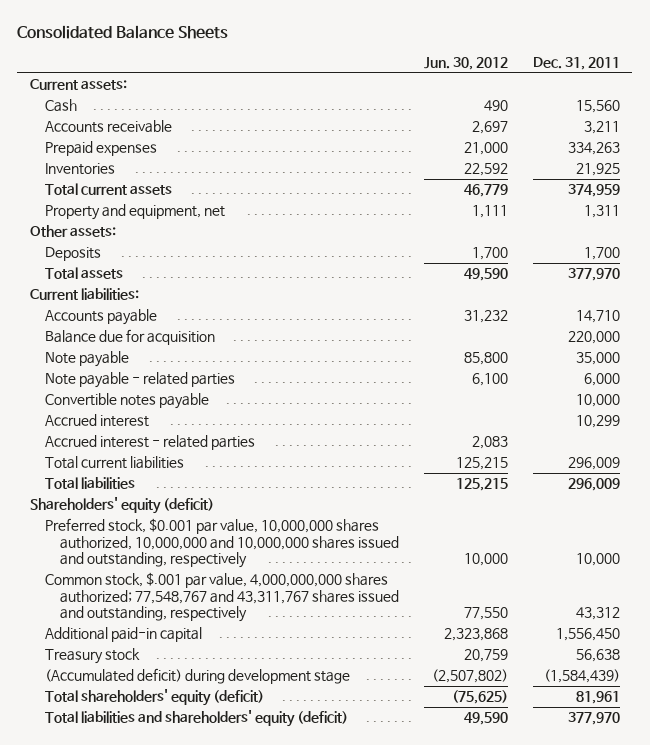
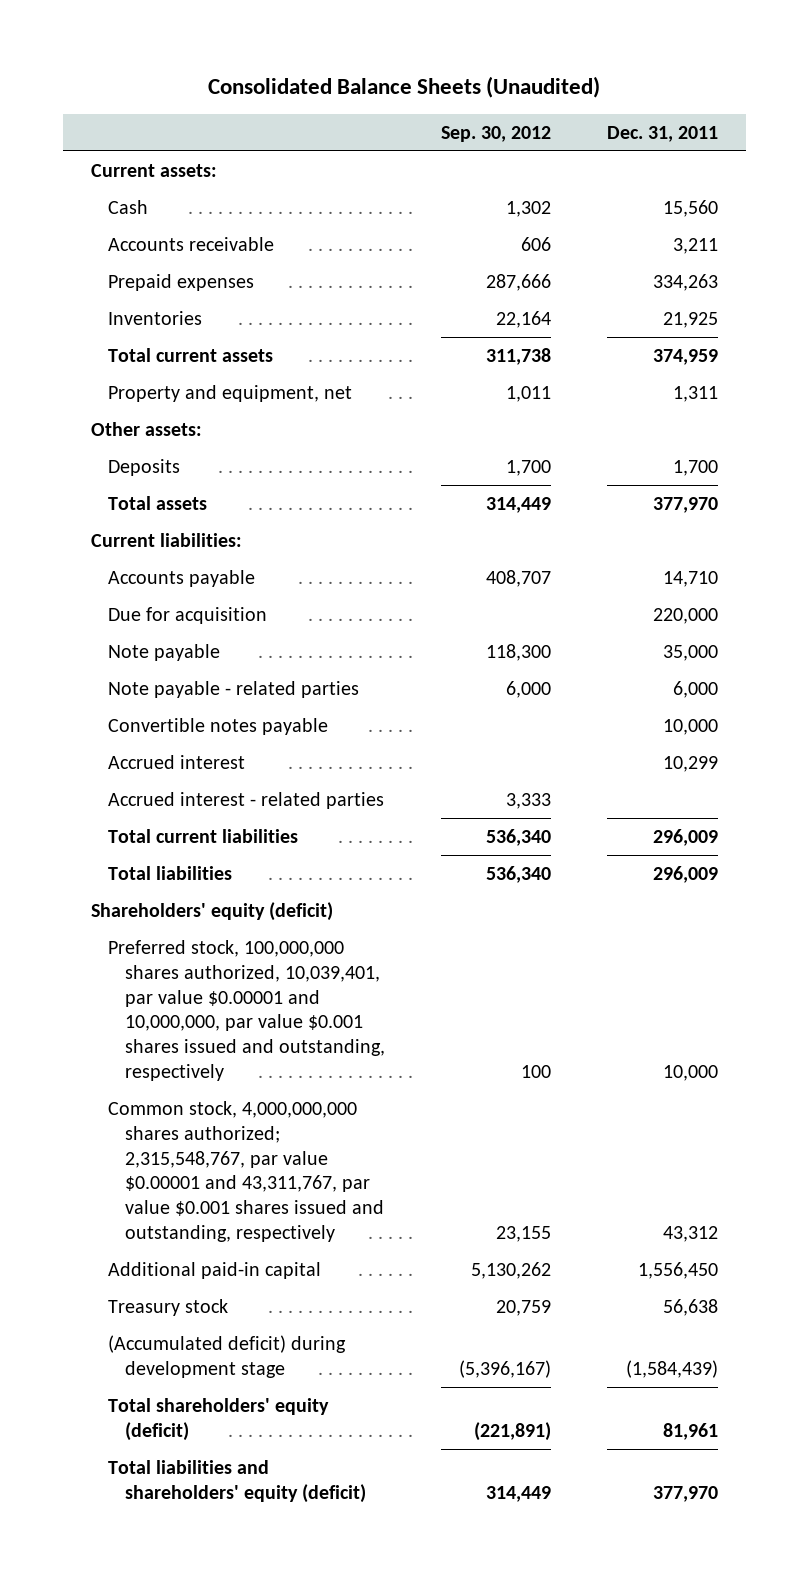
[17,25,229,40] Consolidated Balance Sheets -> [208,75,601,98] Consolidated Balance Sheets (Unaudited)
[424,56,509,70] Jun. 30, 2012 -> none
none -> [440,125,551,142] Sep. 30, 2012
[45,329,216,346] Balance due for acquisition -> [107,606,267,624] Due for acquisition
[45,518,400,569] Preferred stock, $0.001 par value, 10,000,000 shares authorized, 10,000,000 and 10,000,000 shares issued and outstanding, respectively -> [107,939,385,1081] Preferred stock, 100,000,000 shares authorized, 10,039,401, par value $0.00001 and 10,000,000, par value $0.001 shares issued and outstanding, respectively
[45,572,400,623] Common stock, $.001 par value, 4,000,000,000 shares authorized; 77,548,767 and 43,311,767 shares issued and outstanding, respectively -> [107,1100,384,1242] Common stock, 4,000,000,000 shares authorized; 2,315,548,767, par value $0.00001 and 43,311,767, par value $0.001 shares issued and outstanding, respectively

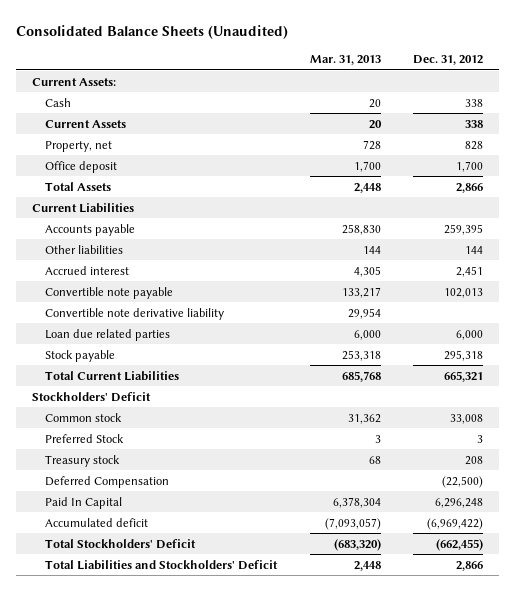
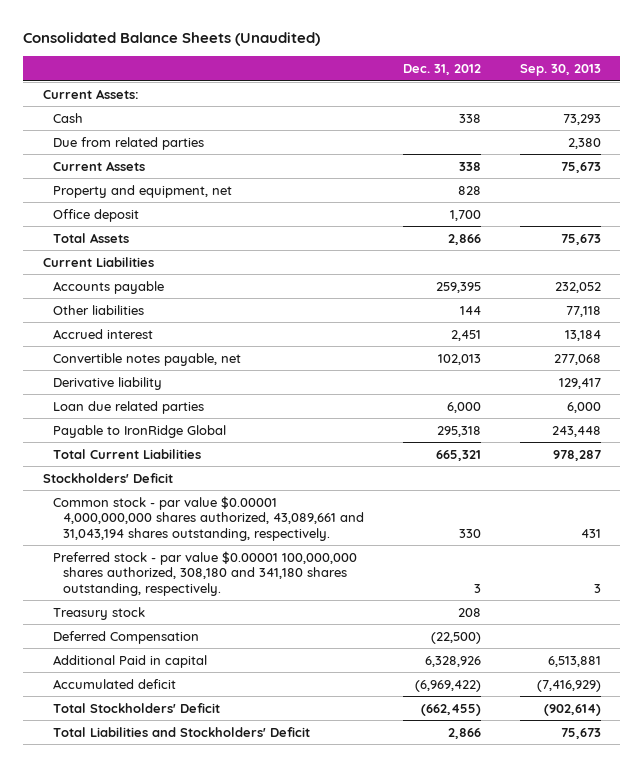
[309,55,381,66] Mar. 31, 2013 -> none
none -> [519,64,601,77] Sep. 30, 2013
none -> [52,136,204,150] Due from related parties
[45,140,113,152] Property, net -> [52,184,232,198] Property and equipment, net
[45,286,174,299] Convertible note payable -> [52,352,241,366] Convertible notes payable, net
[45,307,225,320] Convertible note derivative liability -> [52,376,162,390] Derivative liability
[45,349,116,362] Stock payable -> [52,424,226,438] Payable to IronRidge Global
[45,412,123,422] Common stock -> none
none -> [52,495,365,541] Common stock - par value $0.00001 4,000,000,000 shares authorized, 43,089,661 and 31,043,194 shares outstanding, respectively.
[45,433,125,443] Preferred Stock -> [52,550,357,596] Preferred stock - par value $0.00001 100,000,000 shares authorized, 308,180 and 341,180 shares outstanding, respectively.
[45,496,123,509] Paid In Capital -> [52,654,207,668] Additional Paid in capital
[435,497,484,508] 6,296,248 -> [425,655,482,667] 6,328,926

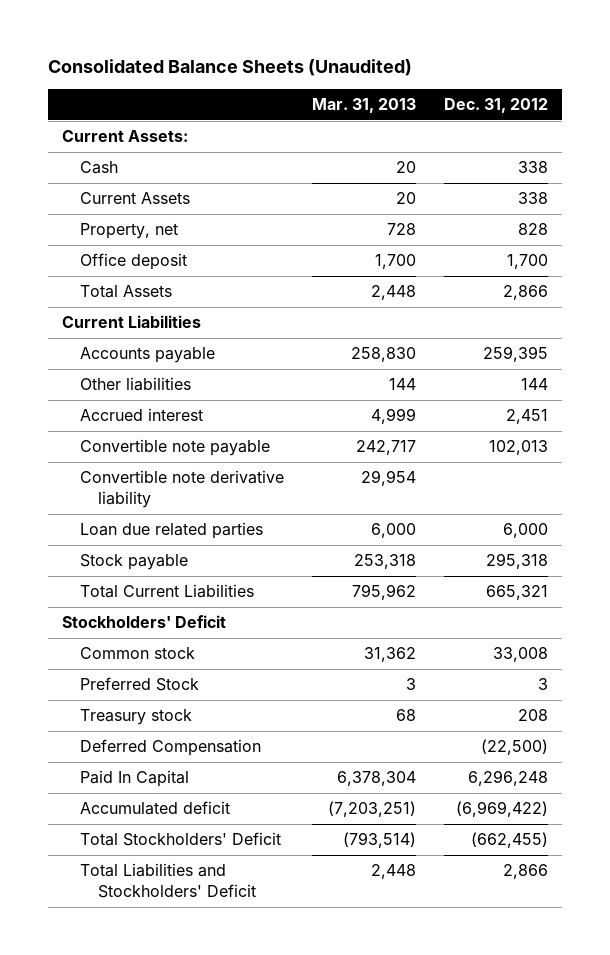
[519,64,601,77] Sep. 30, 2013 -> none
none -> [311,98,416,114] Mar. 31, 2013
[52,136,204,150] Due from related parties -> none
[52,184,232,198] Property and equipment, net -> [80,223,179,240] Property, net
[52,352,241,366] Convertible notes payable, net -> [80,439,271,457] Convertible note payable
[52,376,162,390] Derivative liability -> [80,470,285,508] Convertible note derivative liability
[52,424,226,438] Payable to IronRidge Global -> [80,554,189,571] Stock payable
[52,495,365,541] Common stock - par value $0.00001 4,000,000,000 shares authorized, 43,089,661 and 31,043,194 shares outstanding, respectively. -> none
none -> [80,647,196,660] Common stock
[52,550,357,596] Preferred stock - par value $0.00001 100,000,000 shares authorized, 308,180 and 341,180 shares outstanding, respectively. -> [80,677,200,692] Preferred Stock
[52,654,207,668] Additional Paid in capital -> [80,770,190,788] Paid In Capital
[425,655,482,667] 6,328,926 -> [467,770,548,787] 6,296,248

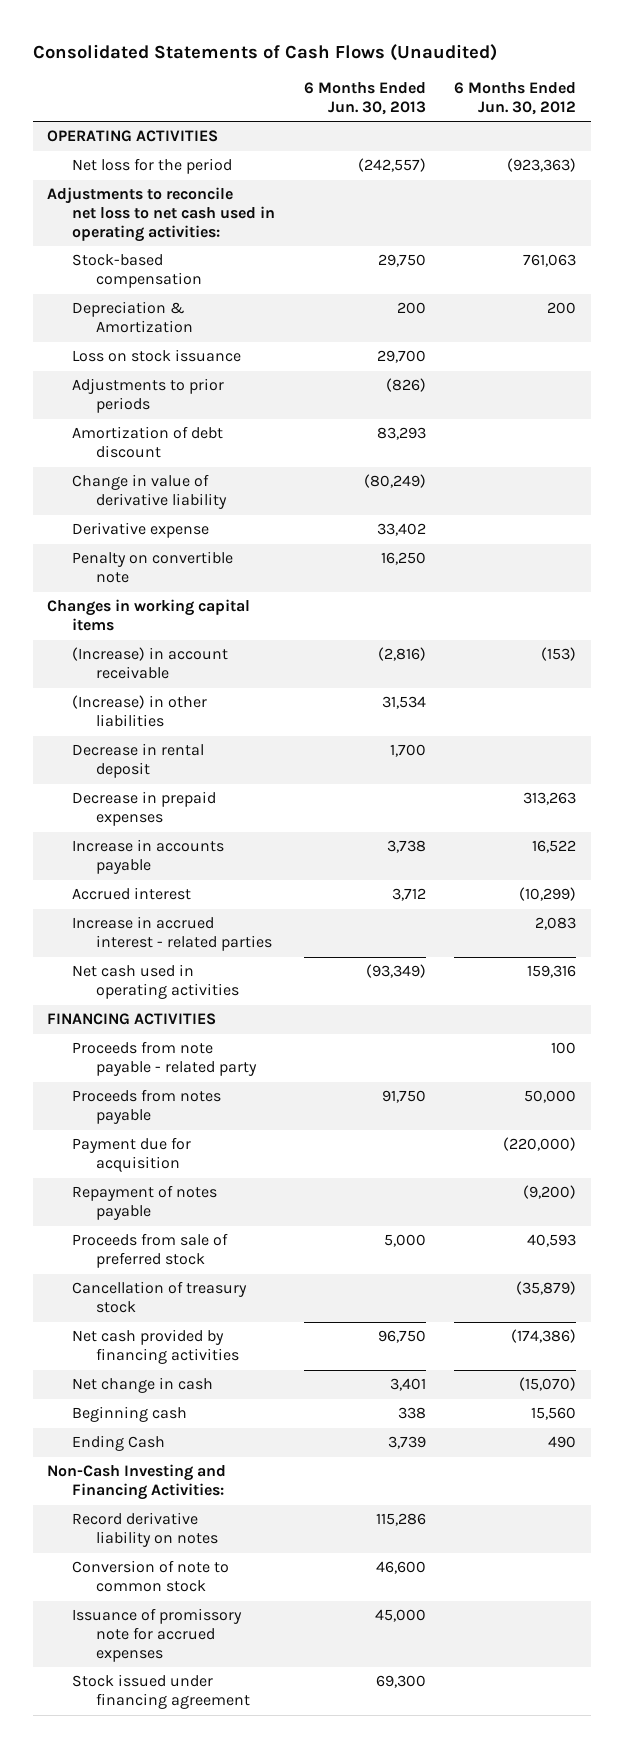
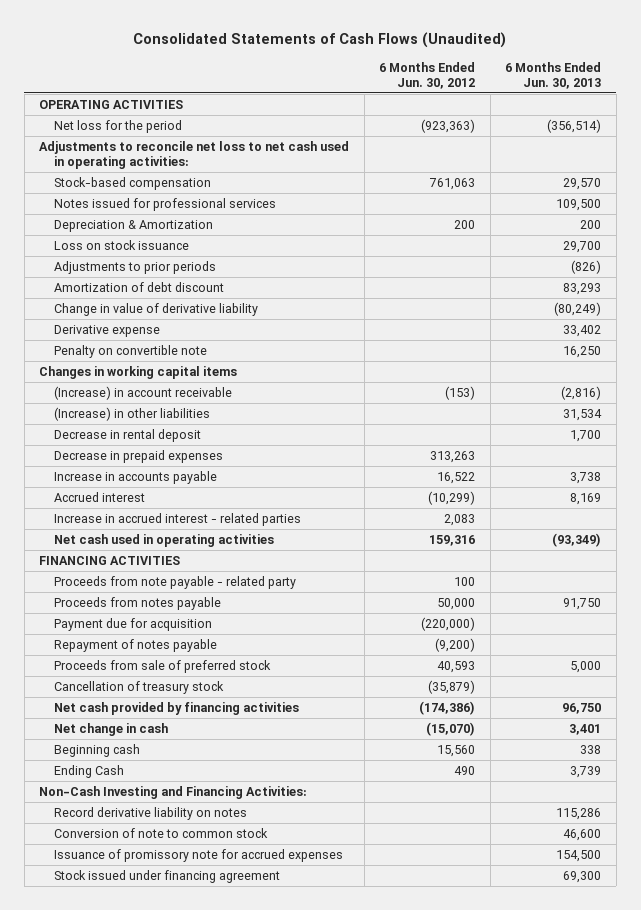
[357,158,426,173] (242,557) -> [547,119,602,134] (356,514)
[377,254,426,268] 29,750 -> [563,178,602,191] 29,570
none -> [54,198,277,212] Notes issued for professional services
[391,888,426,902] 3,712 -> [570,493,602,506] 8,169
[374,1609,426,1623] 45,000 -> [556,850,602,863] 154,500

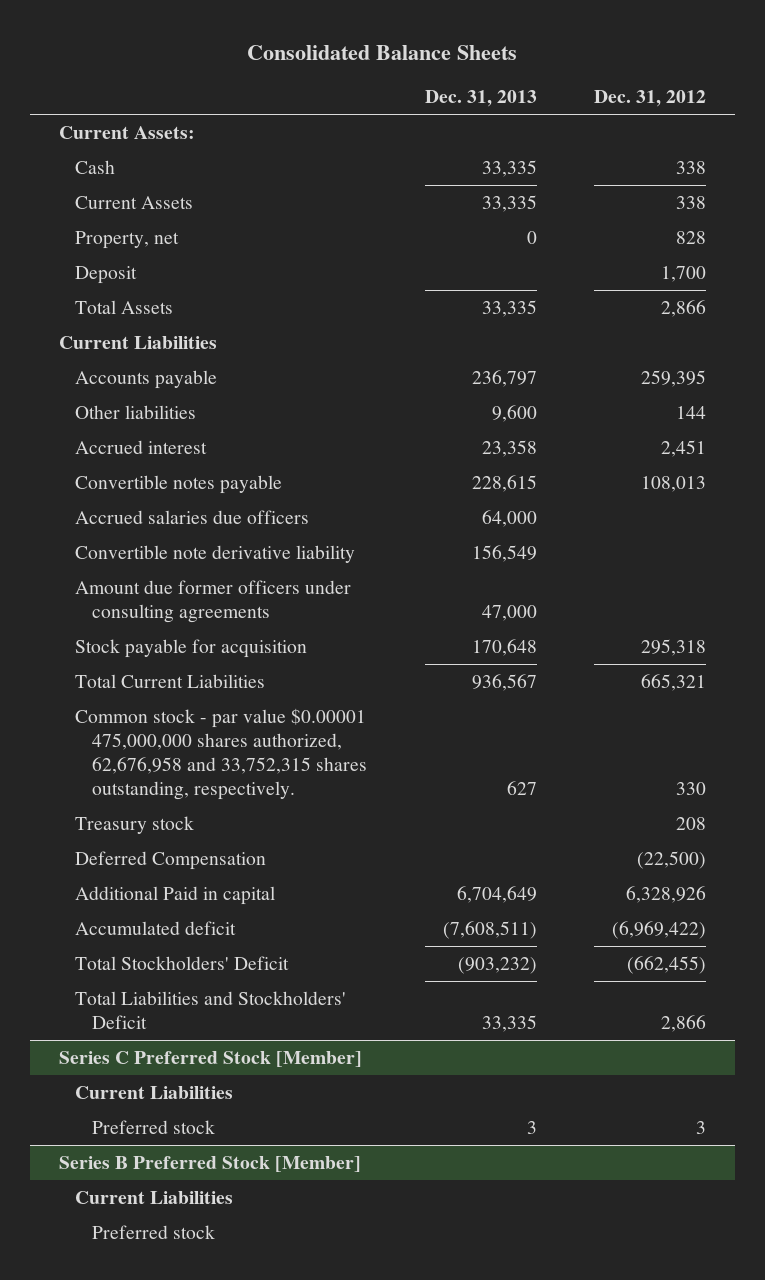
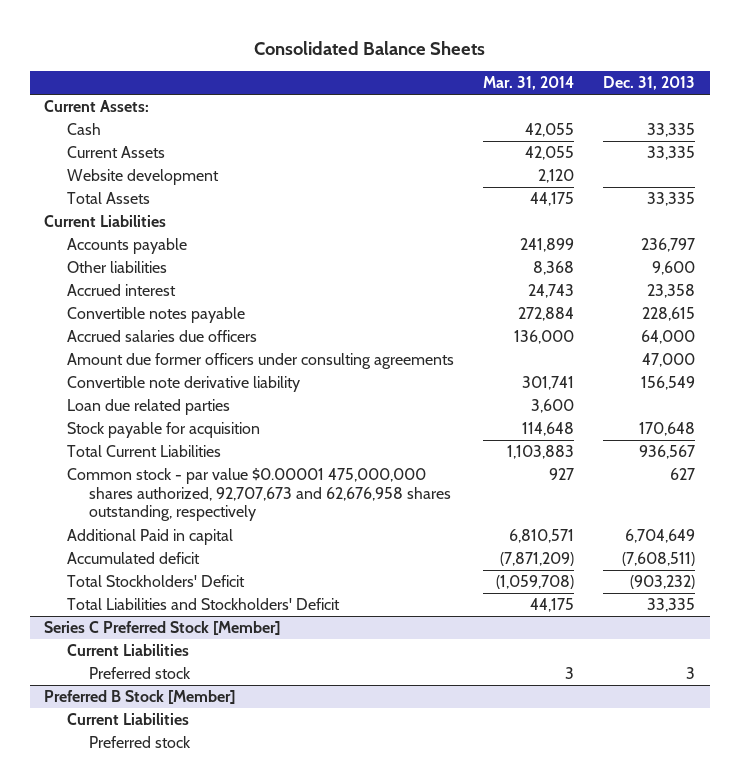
[594,89,707,107] Dec. 31, 2012 -> none
none -> [482,75,574,90] Mar. 31, 2014
[75,230,180,249] Property, net -> none
[75,265,138,284] Deposit -> none
none -> [66,169,219,186] Website development
[75,544,356,563] Convertible note derivative liability -> [66,376,300,393] Convertible note derivative liability
none -> [66,399,230,416] Loan due related parties
[75,815,195,834] Treasury stock -> none
[75,850,267,870] Deferred Compensation -> none
[75,707,368,800] Common stock - par value $0.00001 475,000,000 shares authorized, 62,676,958 and 33,752,315 shares outstanding, respectively. -> [66,468,452,522] Common stock - par value $0.00001 475,000,000 shares authorized, 92,707,673 and 62,676,958 shares outstanding, respectively
[58,1155,361,1172] Series B Preferred Stock [Member] -> [44,690,236,705] Preferred B Stock [Member]

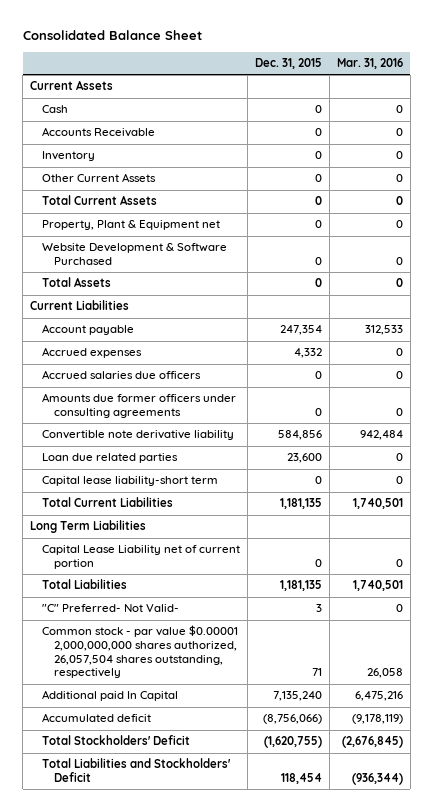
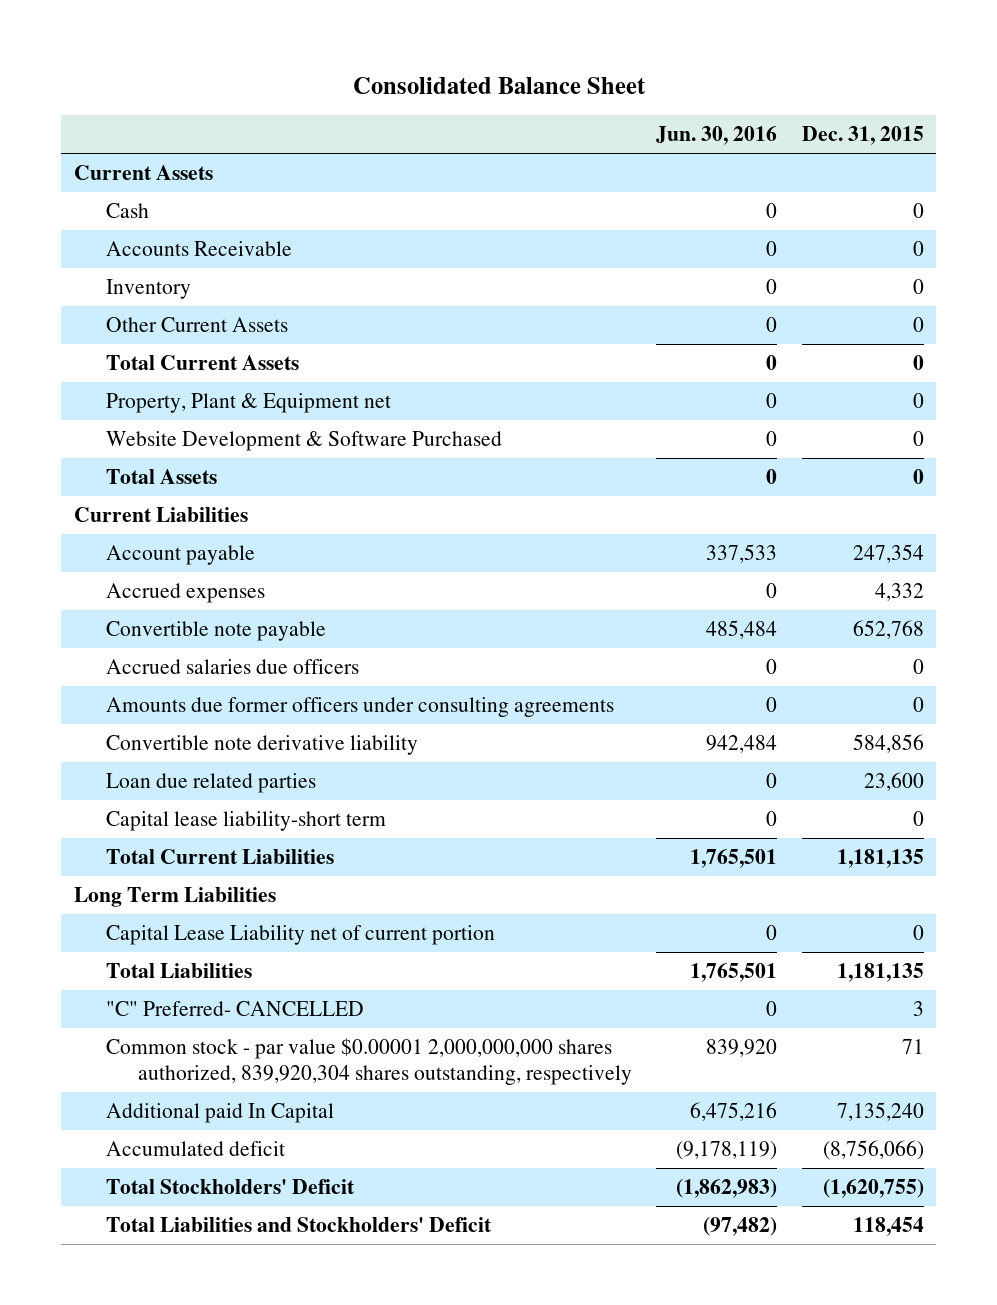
[336,58,403,70] Mar. 31, 2016 -> none
none -> [656,126,778,146] Jun. 30, 2016
none -> [105,620,326,641] Convertible note payable
[41,604,179,613] "C" Preferred- Not Valid- -> [105,1000,364,1016] "C" Preferred- CANCELLED
[41,625,238,679] Common stock - par value $0.00001 2,000,000,000 shares authorized, 26,057,504 shares outstanding, respectively -> [105,1037,632,1086] Common stock - par value $0.00001 2,000,000,000 shares authorized, 839,920,304 shares outstanding, respectively

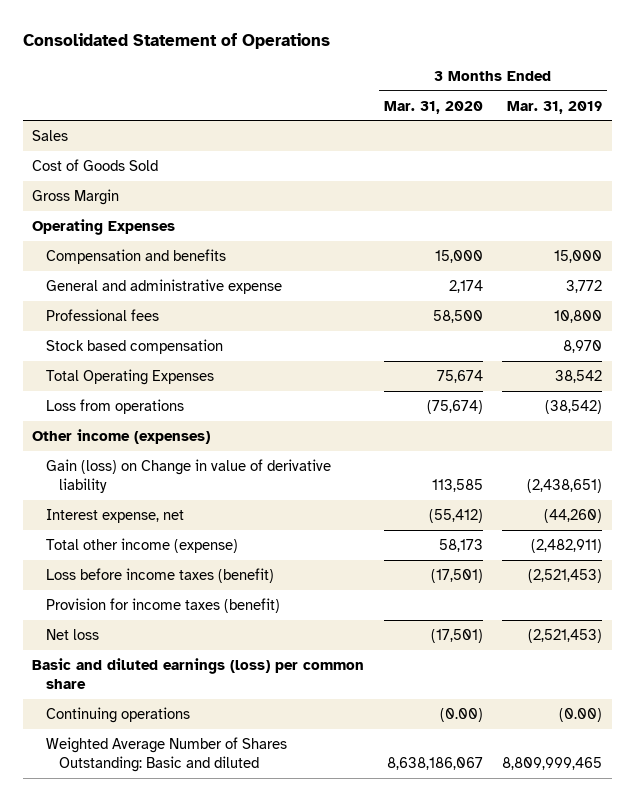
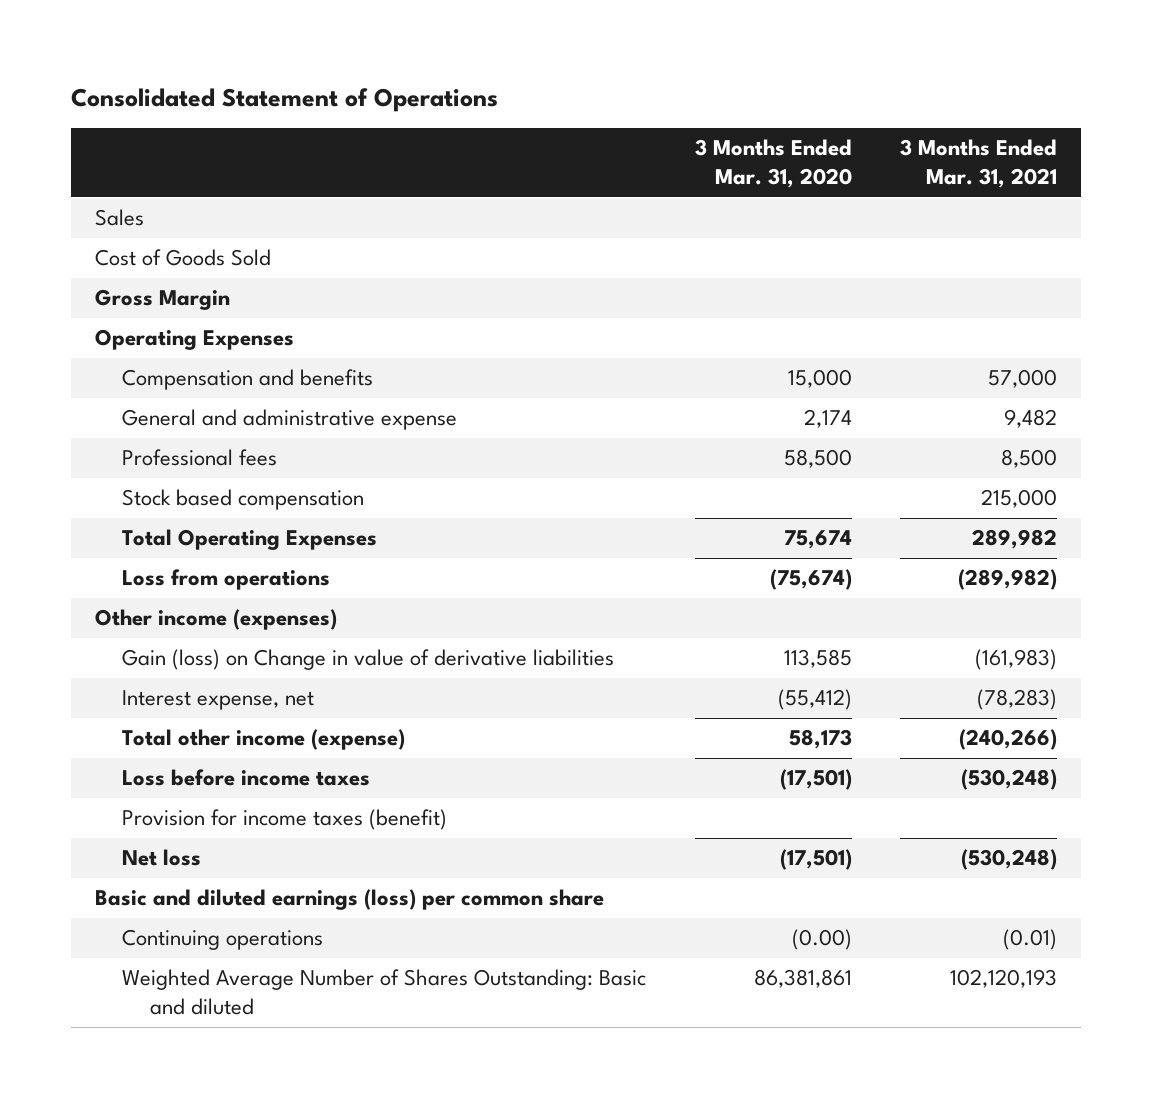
[507,100,603,114] Mar. 31, 2019 -> none
none -> [900,139,1058,189] 3 Months Ended Mar. 31, 2021
[45,458,331,494] Gain (loss) on Change in value of derivative liability -> [122,649,615,671] Gain (loss) on Change in value of derivative liabilities
[45,567,274,583] Loss before income taxes (benefit) -> [122,769,371,787] Loss before income taxes
[386,757,483,771] 8,638,186,067 -> [753,969,852,989] 86,381,861

